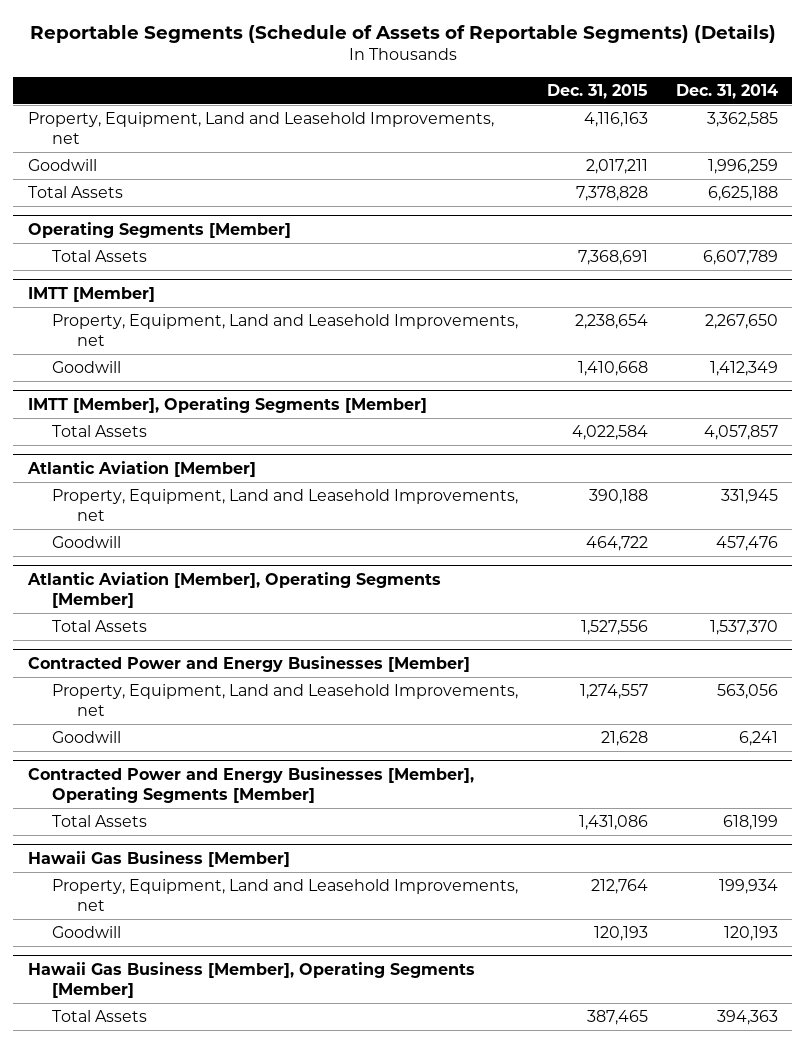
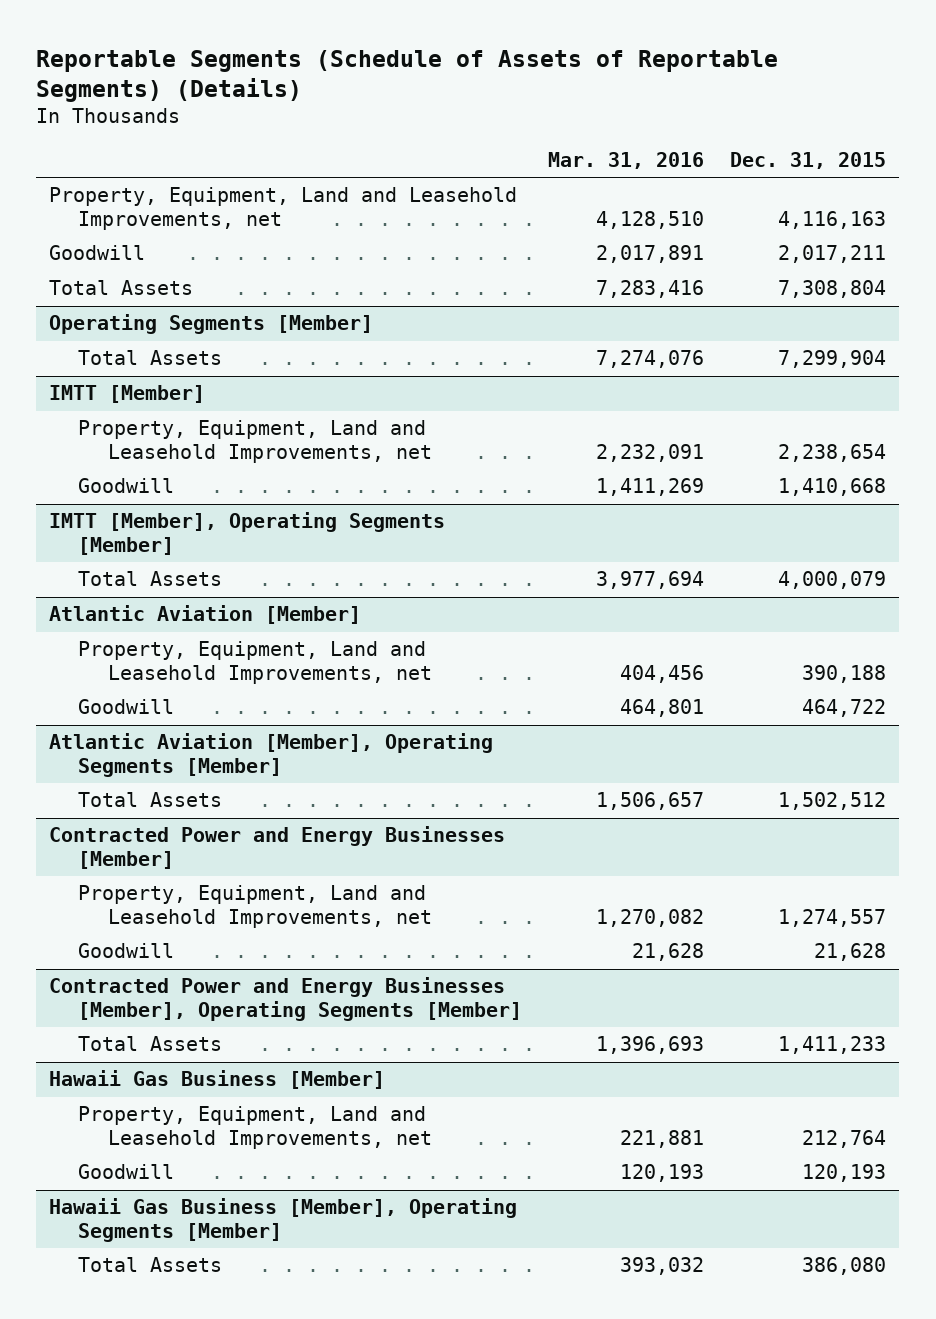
[675,83,778,99] Dec. 31, 2014 -> none
none -> [548,152,705,170] Mar. 31, 2016
[575,186,648,202] 7,378,828 -> [778,280,887,299] 7,308,804
[577,250,648,266] 7,368,691 -> [778,350,887,369] 7,299,904
[571,425,648,441] 4,022,584 -> [778,571,887,590] 4,000,079
[580,620,648,636] 1,527,556 -> [778,792,887,811] 1,502,512
[578,815,648,831] 1,431,086 -> [778,1036,887,1055] 1,411,233
[586,1010,648,1026] 387,465 -> [802,1257,887,1276] 386,080

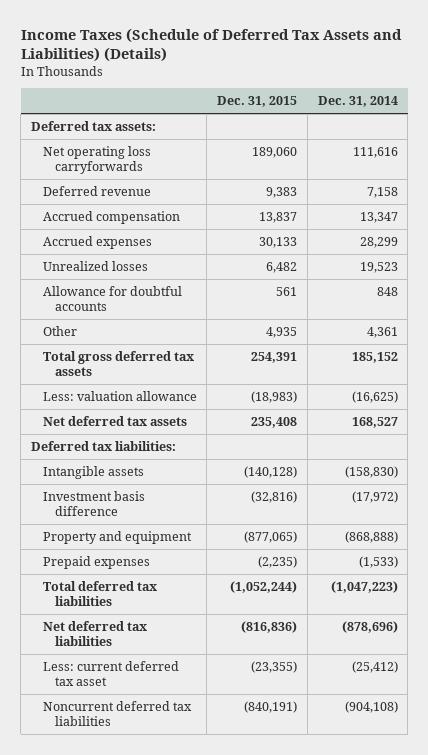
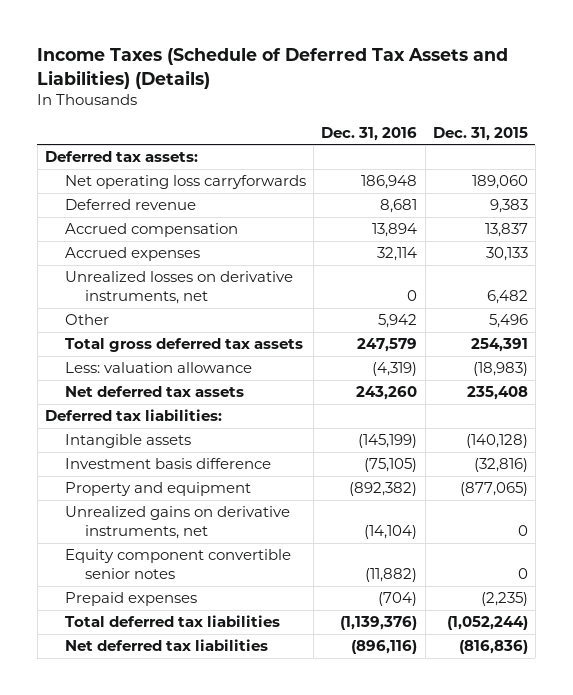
[317,96,398,108] Dec. 31, 2014 -> none
none -> [321,126,418,141] Dec. 31, 2016
[42,285,182,311] Allowance for doubtful accounts -> none
[42,260,148,271] Unrealized losses -> [65,271,294,305] Unrealized losses on derivative instruments, net
[266,326,298,338] 4,935 -> [488,314,528,329] 5,496
none -> [65,506,291,540] Unrealized gains on derivative instruments, net
none -> [65,549,292,580] Equity component convertible senior notes
[42,660,179,686] Less: current deferred tax asset -> none
[42,700,192,726] Noncurrent deferred tax liabilities -> none

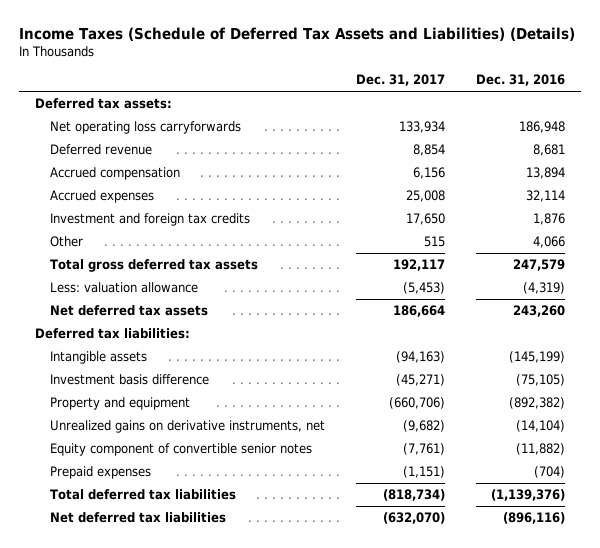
[432,126,528,141] Dec. 31, 2015 -> none
none -> [356,74,446,87] Dec. 31, 2017
[65,271,294,305] Unrealized losses on derivative instruments, net -> none
none -> [49,213,250,227] Investment and foreign tax credits
[378,314,418,329] 5,942 -> [533,236,566,249] 4,066
[65,549,292,580] Equity component convertible senior notes -> [49,443,312,457] Equity component of convertible senior notes

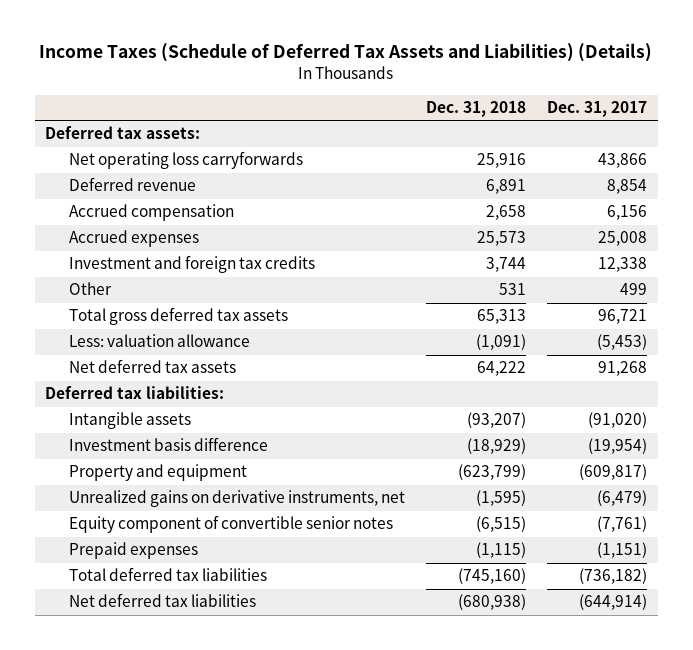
[476,74,566,87] Dec. 31, 2016 -> none
none -> [426,101,527,118] Dec. 31, 2018
[399,121,446,134] 133,934 -> [598,153,648,169] 43,866
[406,213,446,226] 17,650 -> [598,257,648,273] 12,338
[424,236,446,248] 515 -> [620,283,648,296] 499
[393,259,446,272] 192,117 -> [598,309,648,325] 96,721
[393,305,446,318] 186,664 -> [598,361,648,377] 91,268
[396,351,446,364] (94,163) -> [588,412,648,429] (91,020)
[396,374,446,387] (45,271) -> [588,438,648,455] (19,954)
[389,397,446,410] (660,706) -> [579,464,648,481] (609,817)
[403,420,446,433] (9,682) -> [597,490,648,507] (6,479)
[383,489,446,502] (818,734) -> [579,568,648,585] (736,182)
[383,512,446,525] (632,070) -> [579,594,648,611] (644,914)

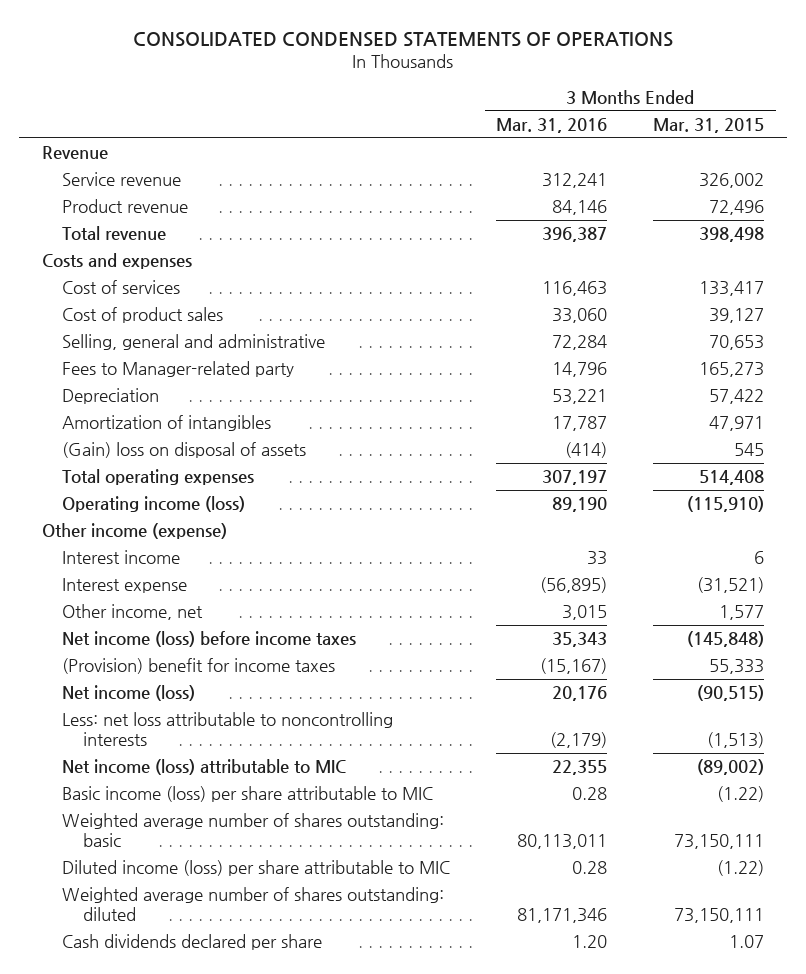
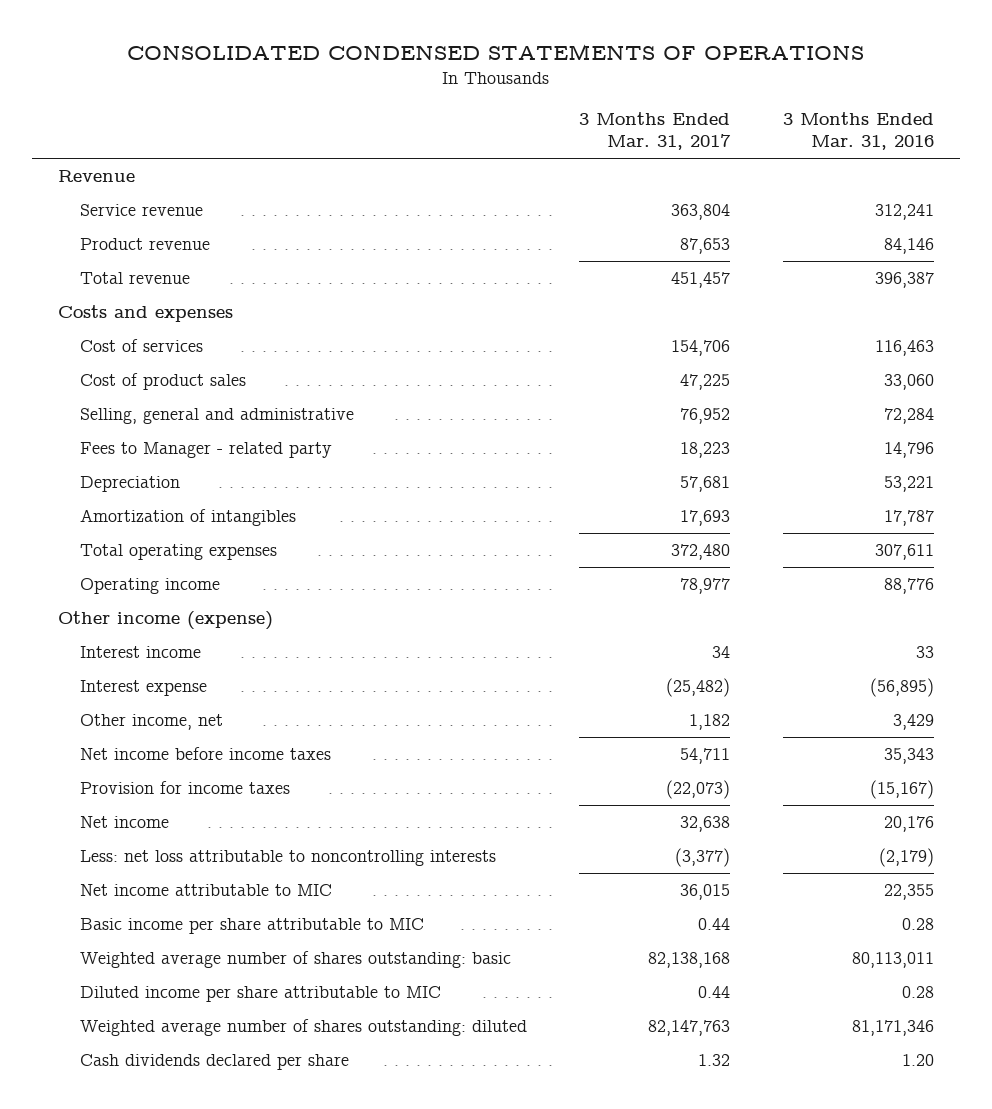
[653,117,765,133] Mar. 31, 2015 -> none
none -> [579,111,732,151] 3 Months Ended Mar. 31, 2017
[62,361,295,378] Fees to Manager-related party -> [80,442,333,459] Fees to Manager - related party
[62,442,307,459] (Gain) loss on disposal of assets -> none
[542,470,608,486] 307,197 -> [874,544,934,561] 307,611
[62,496,246,513] Operating income (loss) -> [80,578,221,595] Operating income
[552,497,608,513] 89,190 -> [883,578,934,595] 88,776
[562,605,608,621] 3,015 -> [892,714,934,731] 3,429
[62,631,357,648] Net income (loss) before income taxes -> [80,747,332,761] Net income before income taxes
[62,658,336,675] (Provision) benefit for income taxes -> [80,781,291,795] Provision for income taxes
[62,685,196,702] Net income (loss) -> [80,816,170,829] Net income
[62,759,347,776] Net income (loss) attributable to MIC -> [80,884,333,897] Net income attributable to MIC
[62,786,434,803] Basic income (loss) per share attributable to MIC -> [80,918,425,935] Basic income per share attributable to MIC
[62,860,451,877] Diluted income (loss) per share attributable to MIC -> [80,986,442,1003] Diluted income per share attributable to MIC

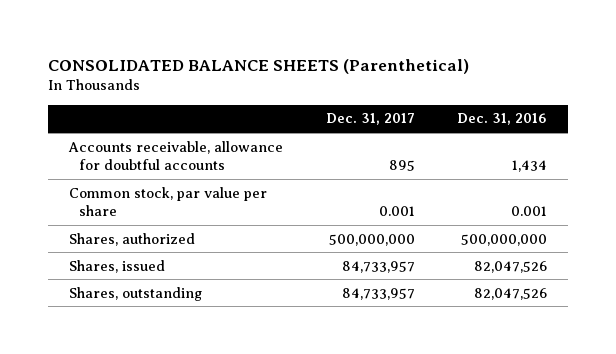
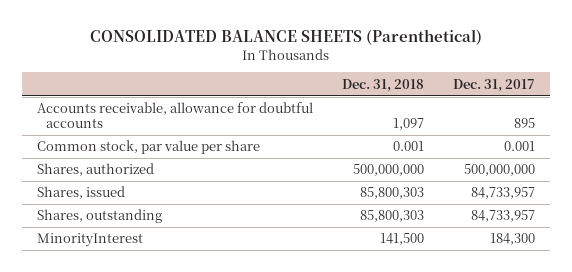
[457,113,548,126] Dec. 31, 2016 -> none
none -> [341,78,424,92] Dec. 31, 2018
none -> [36,233,143,248] MinorityInterest

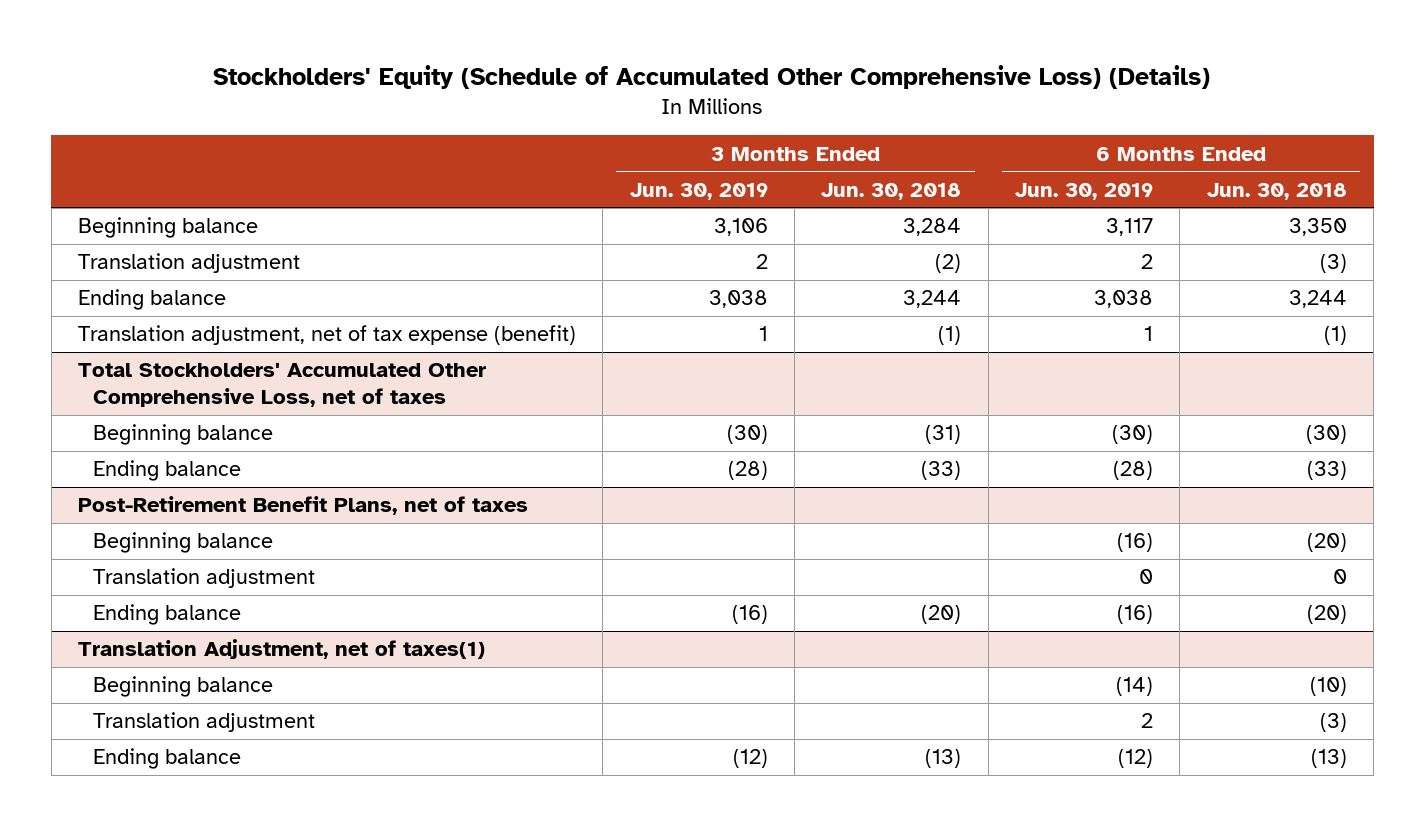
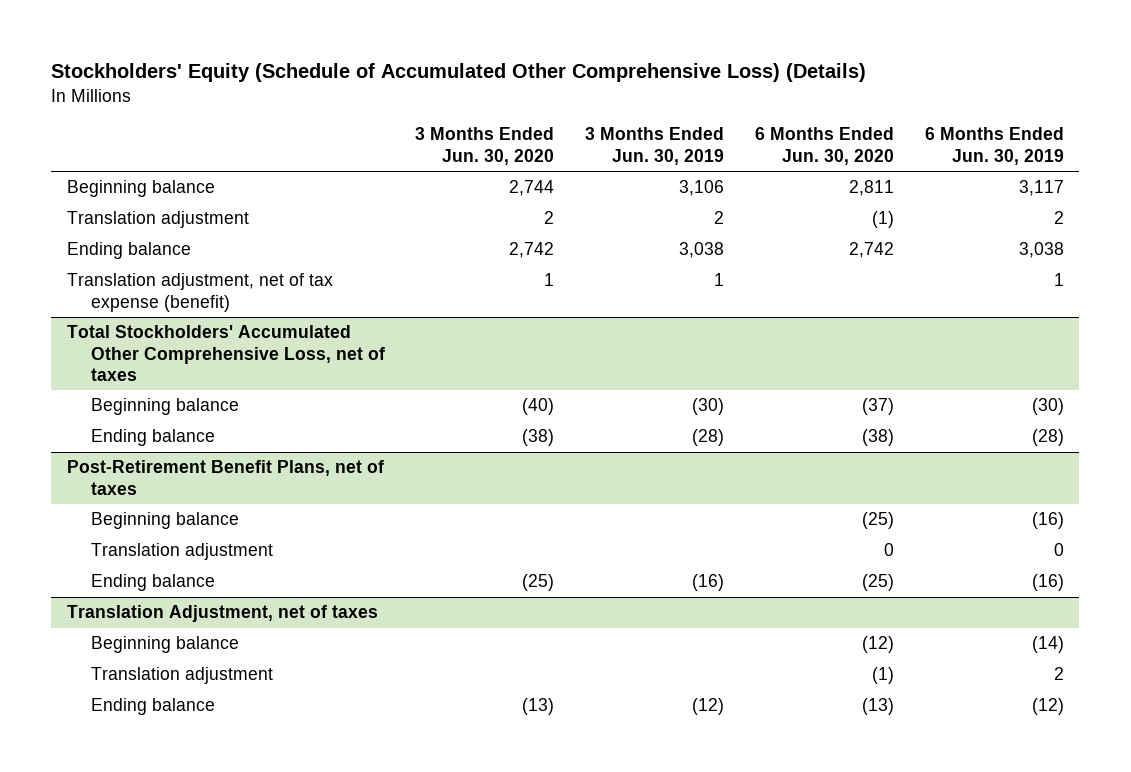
[821,182,962,200] Jun. 30, 2018 -> none
[1206,182,1347,200] Jun. 30, 2018 -> none
none -> [415,127,555,165] 3 Months Ended Jun. 30, 2020
none -> [755,127,895,165] 6 Months Ended Jun. 30, 2020
[78,639,486,660] Translation Adjustment, net of taxes(1) -> [66,605,378,623] Translation Adjustment, net of taxes

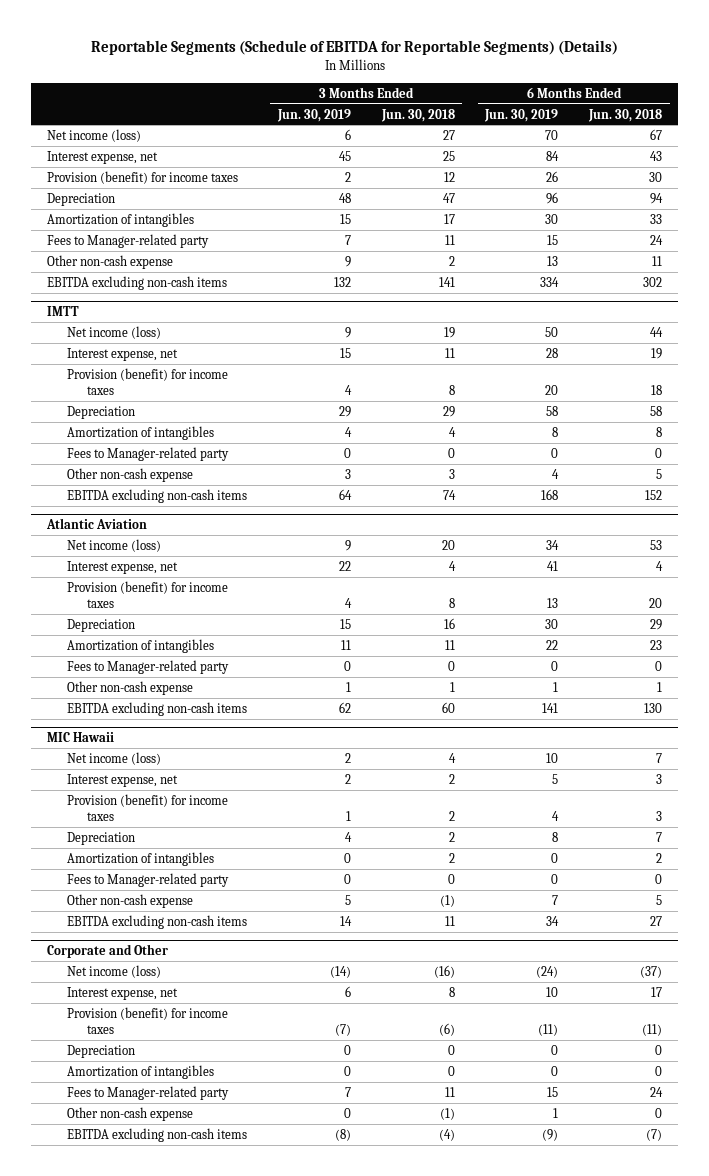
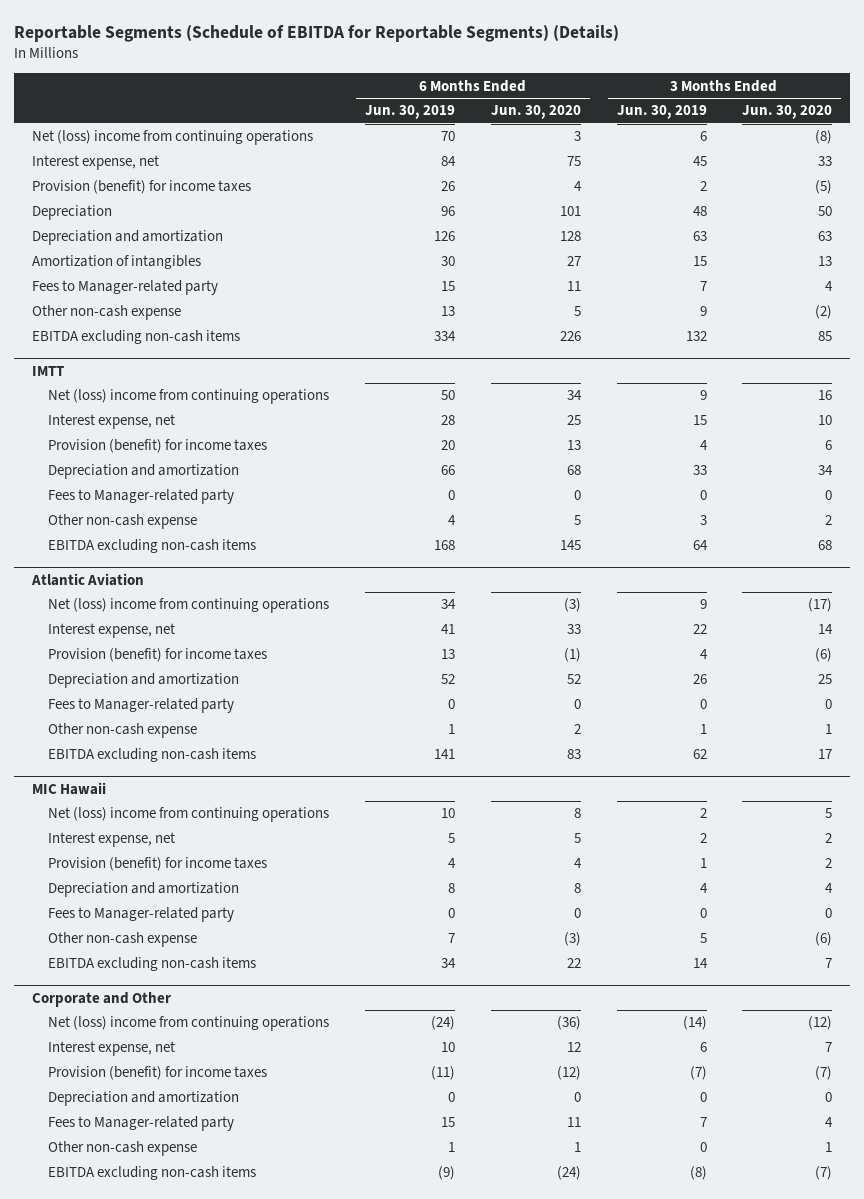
[380,108,455,122] Jun. 30, 2018 -> none
[588,108,663,122] Jun. 30, 2018 -> none
none -> [490,105,581,120] Jun. 30, 2020
none -> [742,105,833,120] Jun. 30, 2020
[46,128,141,142] Net income (loss) -> [31,130,313,146] Net (loss) income from continuing operations
none -> [31,230,223,246] Depreciation and amortization
[66,325,161,339] Net income (loss) -> [48,389,330,405] Net (loss) income from continuing operations
[66,405,135,419] Depreciation -> none
[66,425,214,440] Amortization of intangibles -> none
none -> [48,464,240,480] Depreciation and amortization
[66,538,161,552] Net income (loss) -> [48,598,330,614] Net (loss) income from continuing operations
[66,618,135,632] Depreciation -> none
[66,638,214,653] Amortization of intangibles -> none
none -> [48,673,240,689] Depreciation and amortization
[66,751,161,765] Net income (loss) -> [48,807,330,823] Net (loss) income from continuing operations
[66,831,135,845] Depreciation -> none
[66,851,214,866] Amortization of intangibles -> none
none -> [48,882,240,898] Depreciation and amortization
[66,964,161,978] Net income (loss) -> [48,1016,330,1032] Net (loss) income from continuing operations
[66,1044,135,1058] Depreciation -> none
[66,1064,214,1079] Amortization of intangibles -> none
none -> [48,1091,240,1107] Depreciation and amortization

